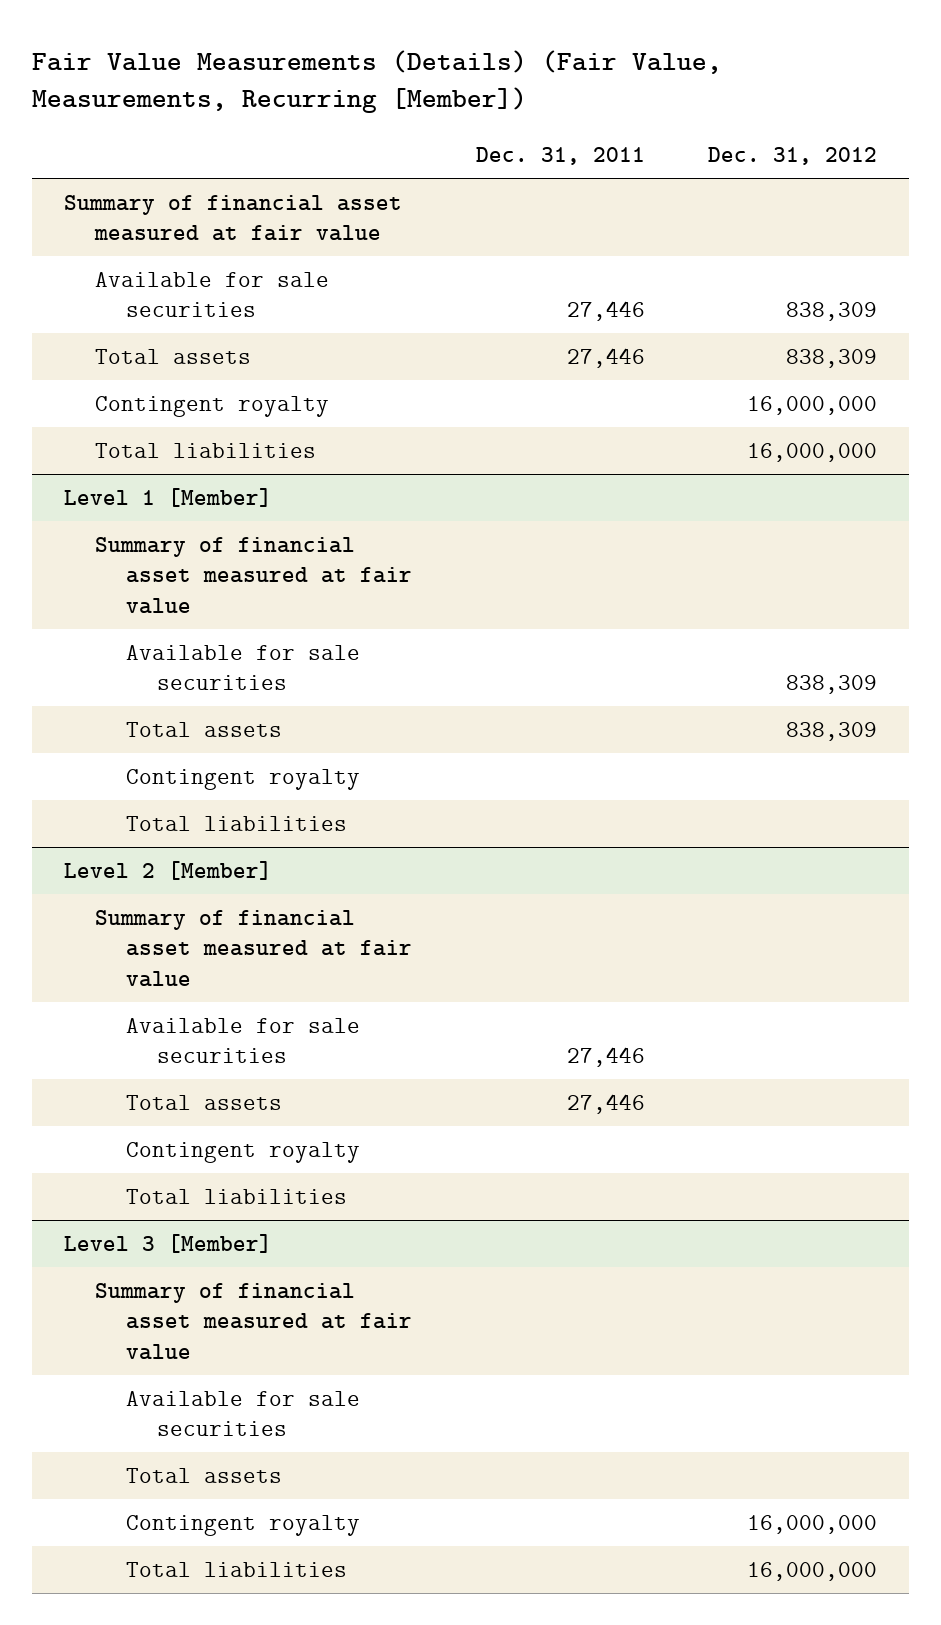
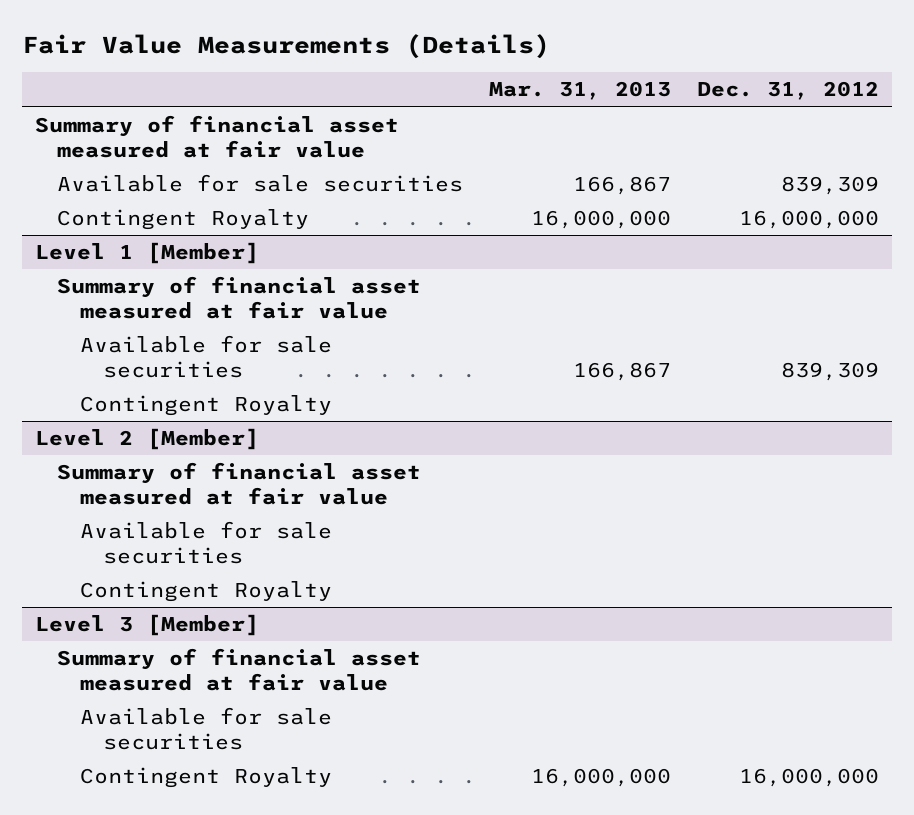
[32,49,723,114] Fair Value Measurements (Details) (Fair Value, Measurements, Recurring [Member]) -> [21,33,550,59] Fair Value Measurements (Details)
[475,147,645,166] Dec. 31, 2011 -> none
none -> [489,81,672,101] Mar. 31, 2013
[95,348,252,364] Total assets -> none
[95,442,317,458] Total liabilities -> none
[786,302,878,322] 838,309 -> [781,176,880,196] 839,309
[95,395,330,417] Contingent royalty -> [57,209,310,231] Contingent Royalty
[126,721,283,737] Total assets -> none
[126,815,348,831] Total liabilities -> none
[786,675,878,695] 838,309 -> [781,361,880,381] 839,309
[126,768,361,790] Contingent royalty -> [80,395,333,417] Contingent Royalty
[126,1094,283,1110] Total assets -> none
[126,1188,348,1204] Total liabilities -> none
[126,1141,361,1163] Contingent royalty -> [80,581,333,603] Contingent Royalty
[126,1467,283,1483] Total assets -> none
[126,1561,348,1577] Total liabilities -> none
[126,1514,361,1536] Contingent royalty -> [80,767,333,789] Contingent Royalty

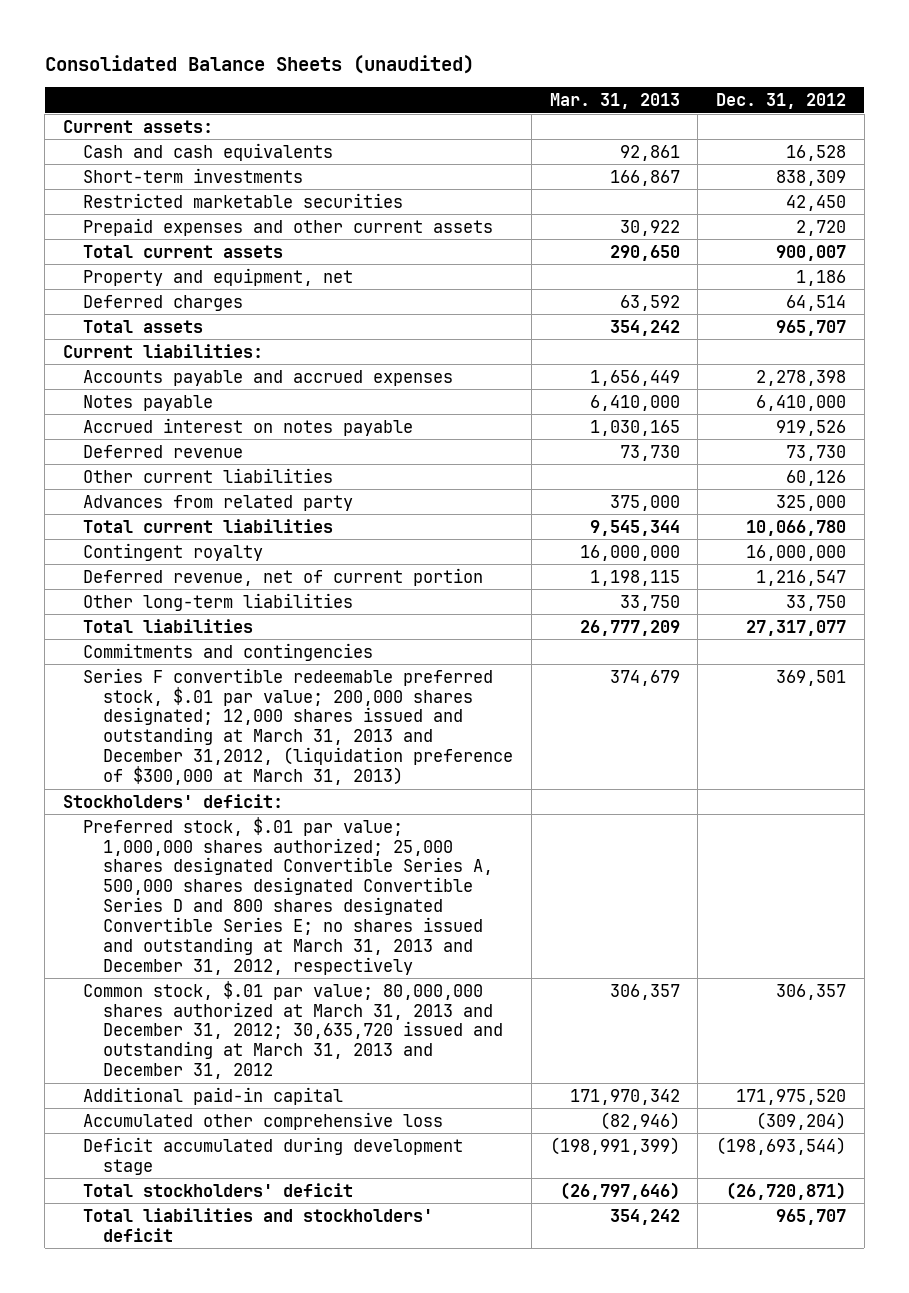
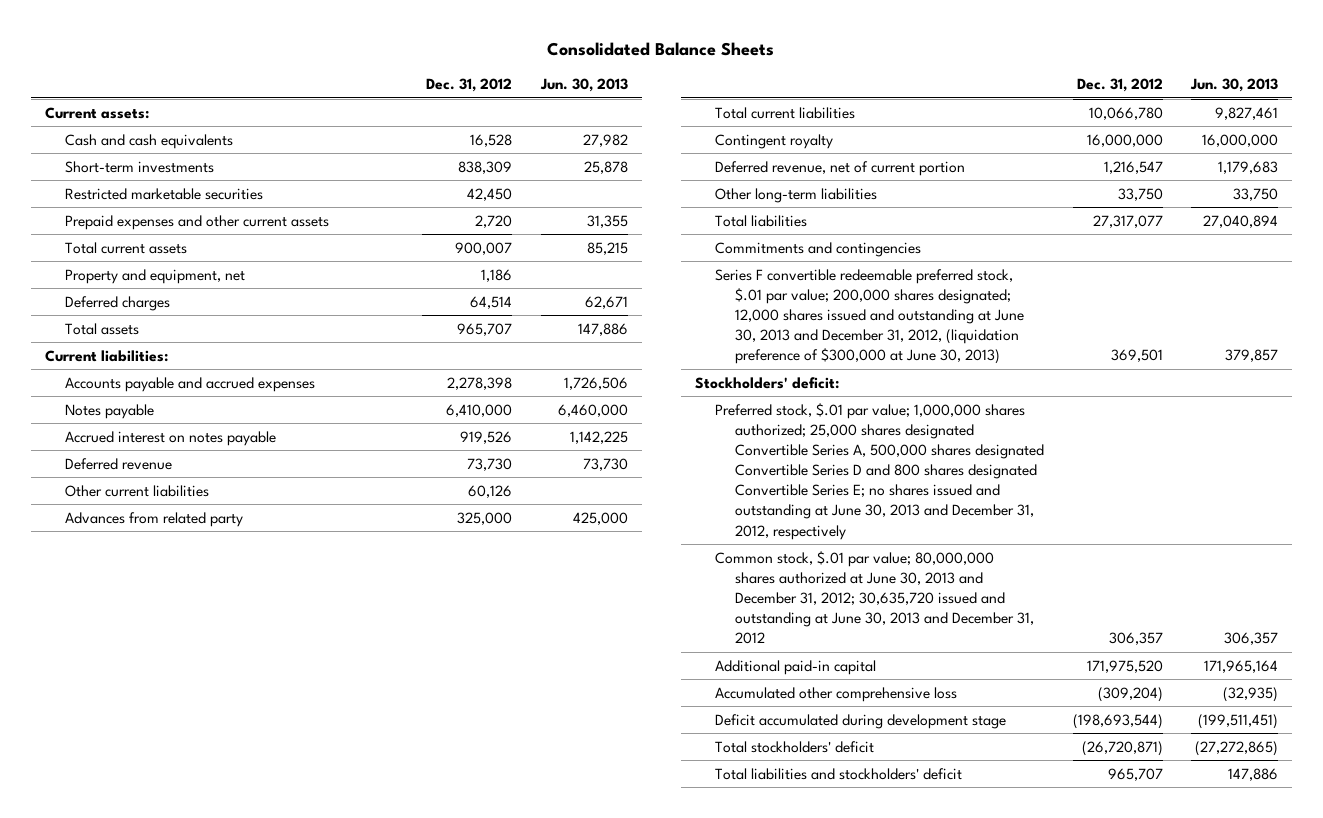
[44,54,474,74] Consolidated Balance Sheets (unaudited) -> [547,41,775,56] Consolidated Balance Sheets
[549,92,680,109] Mar. 31, 2013 -> none
none -> [539,78,628,93] Jun. 30, 2013
[83,667,514,786] Series F convertible redeemable preferred stock, $.01 par value; 200,000 shares designated; 12,000 shares issued and outstanding at March 31, 2013 and December 31,2012, (liquidation preference of $300,000 at March 31, 2013) -> [715,268,1025,365] Series F convertible redeemable preferred stock, $.01 par value; 200,000 shares designated; 12,000 shares issued and outstanding at June 30, 2013 and December 31, 2012, (liquidation preference of $300,000 at June 30, 2013)
[83,816,494,975] Preferred stock, $.01 par value; 1,000,000 shares authorized; 25,000 shares designated Convertible Series A, 500,000 shares designated Convertible Series D and 800 shares designated Convertible Series E; no shares issued and outstanding at March 31, 2013 and December 31, 2012, respectively -> [715,402,1045,540] Preferred stock, $.01 par value; 1,000,000 shares authorized; 25,000 shares designated Convertible Series A, 500,000 shares designated Convertible Series D and 800 shares designated Convertible Series E; no shares issued and outstanding at June 30, 2013 and December 31, 2012, respectively
[83,980,504,1080] Common stock, $.01 par value; 80,000,000 shares authorized at March 31, 2013 and December 31, 2012; 30,635,720 issued and outstanding at March 31, 2013 and December 31, 2012 -> [715,550,1035,645] Common stock, $.01 par value; 80,000,000 shares authorized at June 30, 2013 and December 31, 2012; 30,635,720 issued and outstanding at June 30, 2013 and December 31, 2012

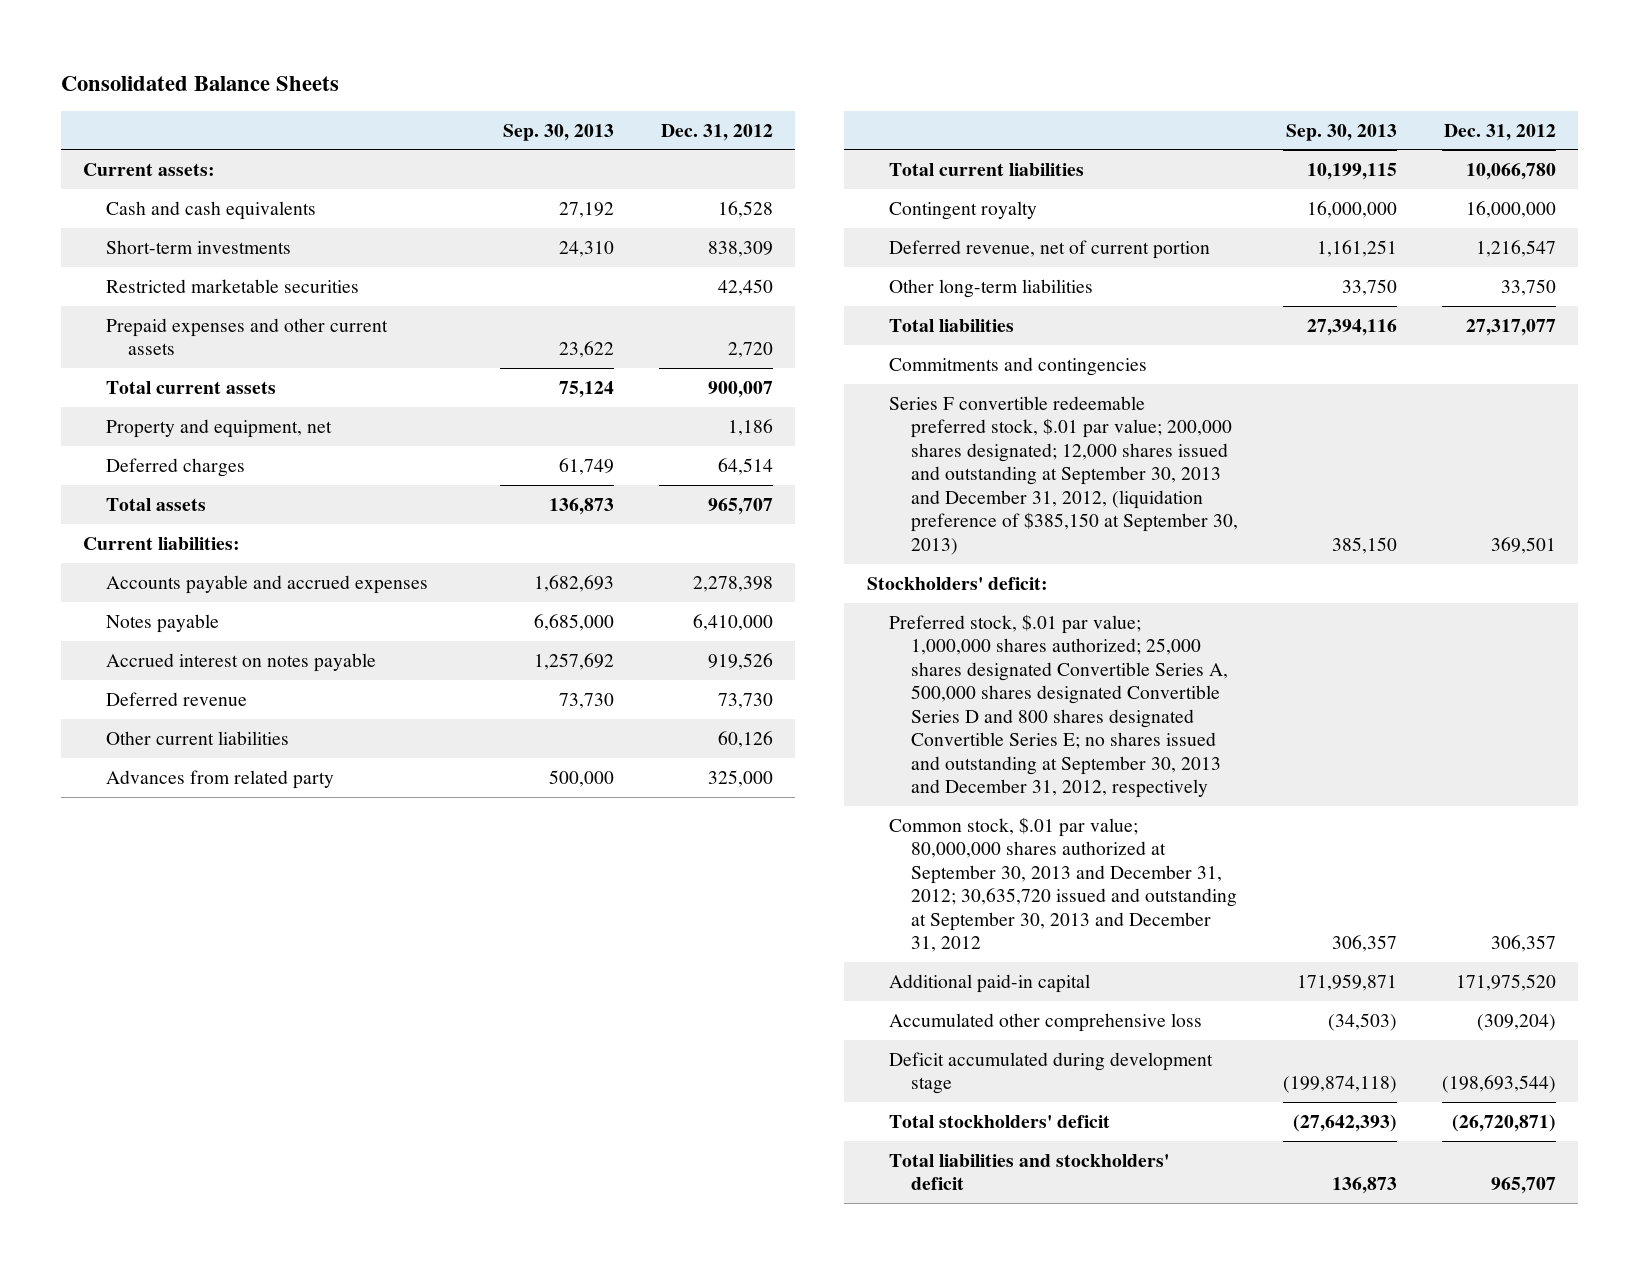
[539,78,628,93] Jun. 30, 2013 -> none
none -> [502,123,614,141] Sep. 30, 2013
[715,268,1025,365] Series F convertible redeemable preferred stock, $.01 par value; 200,000 shares designated; 12,000 shares issued and outstanding at June 30, 2013 and December 31, 2012, (liquidation preference of $300,000 at June 30, 2013) -> [888,395,1238,555] Series F convertible redeemable preferred stock, $.01 par value; 200,000 shares designated; 12,000 shares issued and outstanding at September 30, 2013 and December 31, 2012, (liquidation preference of $385,150 at September 30, 2013)
[715,402,1045,540] Preferred stock, $.01 par value; 1,000,000 shares authorized; 25,000 shares designated Convertible Series A, 500,000 shares designated Convertible Series D and 800 shares designated Convertible Series E; no shares issued and outstanding at June 30, 2013 and December 31, 2012, respectively -> [888,613,1228,799] Preferred stock, $.01 par value; 1,000,000 shares authorized; 25,000 shares designated Convertible Series A, 500,000 shares designated Convertible Series D and 800 shares designated Convertible Series E; no shares issued and outstanding at September 30, 2013 and December 31, 2012, respectively
[715,550,1035,645] Common stock, $.01 par value; 80,000,000 shares authorized at June 30, 2013 and December 31, 2012; 30,635,720 issued and outstanding at June 30, 2013 and December 31, 2012 -> [888,816,1237,953] Common stock, $.01 par value; 80,000,000 shares authorized at September 30, 2013 and December 31, 2012; 30,635,720 issued and outstanding at September 30, 2013 and December 31, 2012

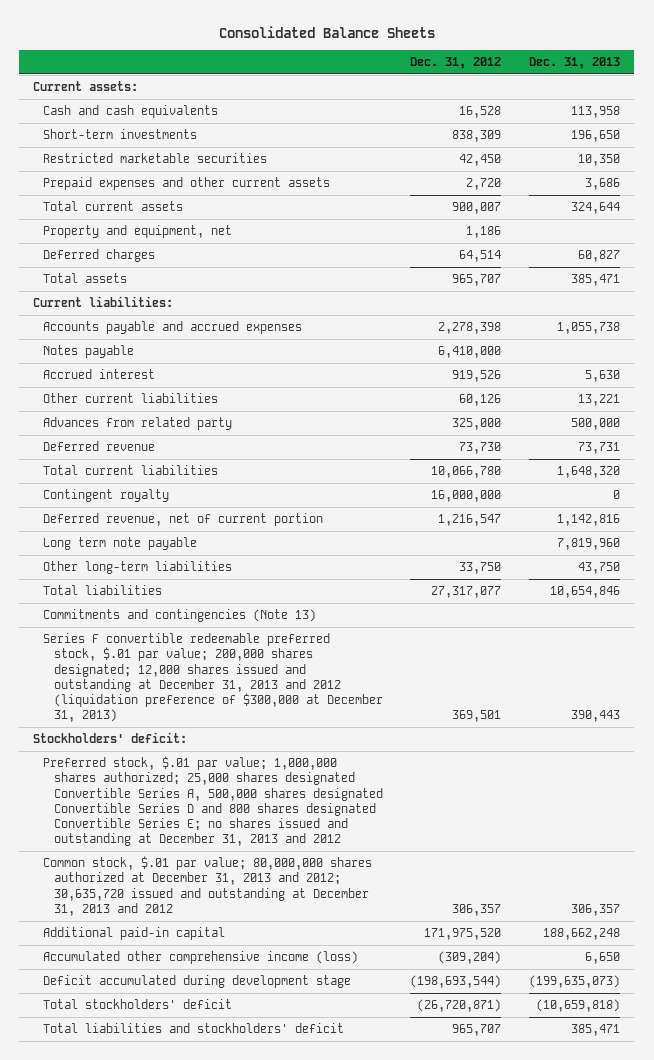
[502,123,614,141] Sep. 30, 2013 -> none
none -> [529,56,621,69] Dec. 31, 2013
[105,652,376,672] Accrued interest on notes payable -> [43,369,156,380] Accrued interest
[105,691,247,706] Deferred revenue -> [43,441,156,452] Deferred revenue
none -> [43,537,198,551] Long term note payable
[888,356,1147,376] Commitments and contingencies -> [43,609,317,623] Commitments and contingencies (Note 13)
[888,395,1238,555] Series F convertible redeemable preferred stock, $.01 par value; 200,000 shares designated; 12,000 shares issued and outstanding at September 30, 2013 and December 31, 2012, (liquidation preference of $385,150 at September 30, 2013) -> [43,633,383,723] Series F convertible redeemable preferred stock, $.01 par value; 200,000 shares designated; 12,000 shares issued and outstanding at December 31, 2013 and 2012 (liquidation preference of $300,000 at December 31, 2013)
[888,613,1228,799] Preferred stock, $.01 par value; 1,000,000 shares authorized; 25,000 shares designated Convertible Series A, 500,000 shares designated Convertible Series D and 800 shares designated Convertible Series E; no shares issued and outstanding at September 30, 2013 and December 31, 2012, respectively -> [43,756,383,847] Preferred stock, $.01 par value; 1,000,000 shares authorized; 25,000 shares designated Convertible Series A, 500,000 shares designated Convertible Series D and 800 shares designated Convertible Series E; no shares issued and outstanding at December 31, 2013 and 2012
[888,816,1237,953] Common stock, $.01 par value; 80,000,000 shares authorized at September 30, 2013 and December 31, 2012; 30,635,720 issued and outstanding at September 30, 2013 and December 31, 2012 -> [43,856,373,916] Common stock, $.01 par value; 80,000,000 shares authorized at December 31, 2013 and 2012; 30,635,720 issued and outstanding at December 31, 2013 and 2012
[888,1012,1202,1032] Accumulated other comprehensive loss -> [43,951,359,965] Accumulated other comprehensive income (loss)

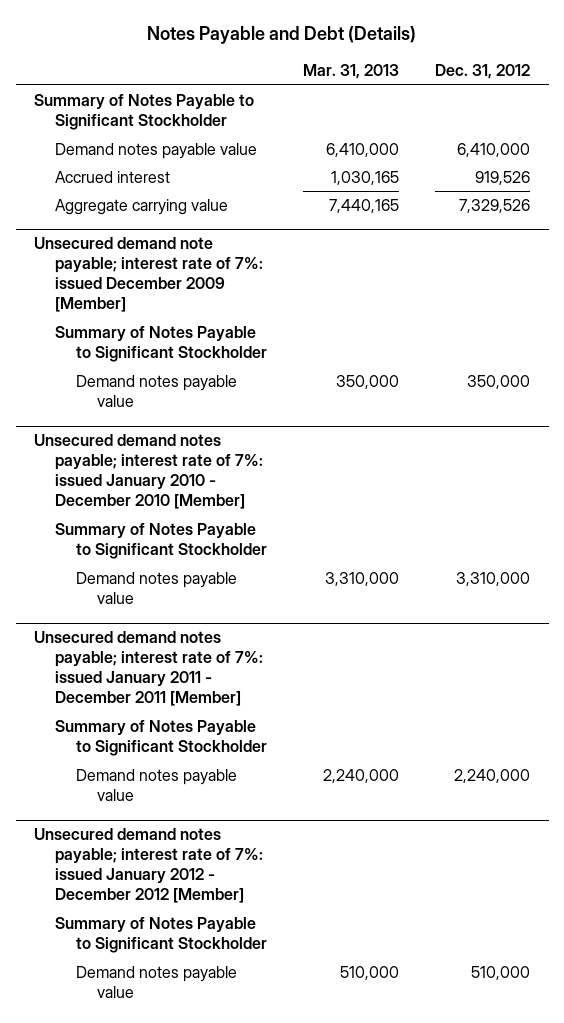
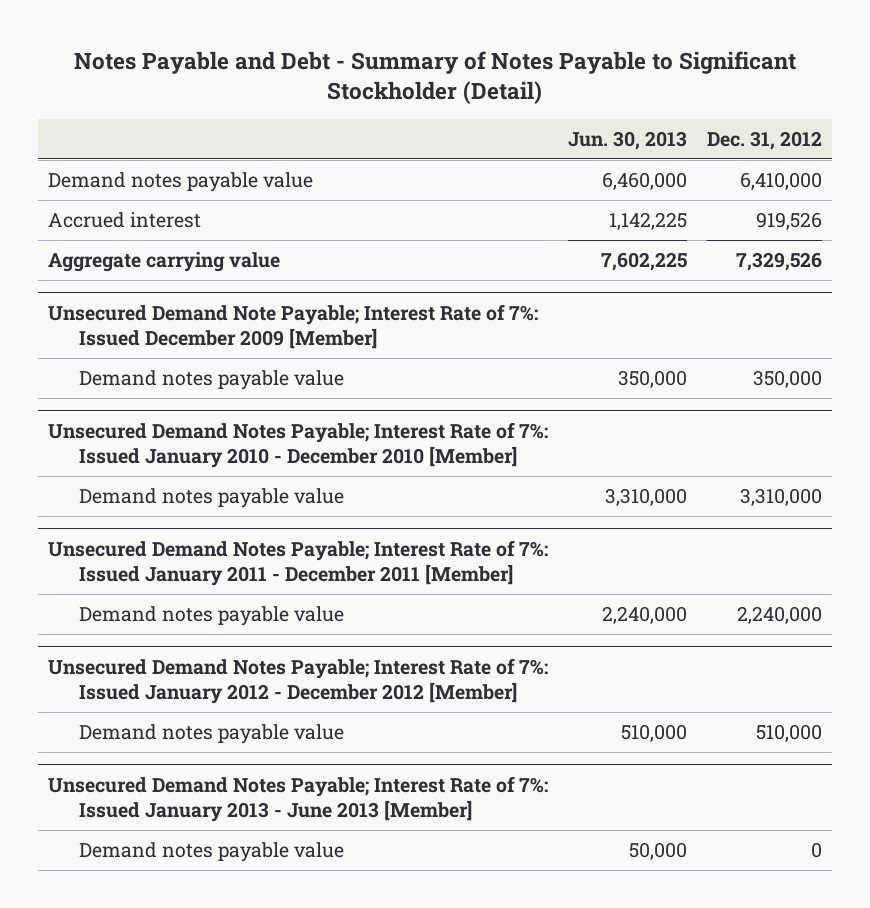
[147,26,417,45] Notes Payable and Debt (Details) -> [74,50,797,105] Notes Payable and Debt - Summary of Notes Payable to Significant Stockholder (Detail)
[303,64,400,80] Mar. 31, 2013 -> none
none -> [568,130,688,150] Jun. 30, 2013
[33,94,254,131] Summary of Notes Payable to Significant Stockholder -> none
[54,326,267,363] Summary of Notes Payable to Significant Stockholder -> none
[33,237,263,313] Unsecured demand note payable; interest rate of 7%: issued December 2009 [Member] -> [48,303,539,349] Unsecured Demand Note Payable; Interest Rate of 7%: Issued December 2009 [Member]
[54,523,267,560] Summary of Notes Payable to Significant Stockholder -> none
[33,434,263,510] Unsecured demand notes payable; interest rate of 7%: issued January 2010 - December 2010 [Member] -> [48,421,549,468] Unsecured Demand Notes Payable; Interest Rate of 7%: Issued January 2010 - December 2010 [Member]
[54,720,267,757] Summary of Notes Payable to Significant Stockholder -> none
[33,631,263,707] Unsecured demand notes payable; interest rate of 7%: issued January 2011 - December 2011 [Member] -> [48,539,549,586] Unsecured Demand Notes Payable; Interest Rate of 7%: Issued January 2011 - December 2011 [Member]
[54,917,267,954] Summary of Notes Payable to Significant Stockholder -> none
[33,828,263,904] Unsecured demand notes payable; interest rate of 7%: issued January 2012 - December 2012 [Member] -> [48,657,549,704] Unsecured Demand Notes Payable; Interest Rate of 7%: Issued January 2012 - December 2012 [Member]
none -> [48,775,549,822] Unsecured Demand Notes Payable; Interest Rate of 7%: Issued January 2013 - June 2013 [Member]
none -> [79,842,345,863] Demand notes payable value

